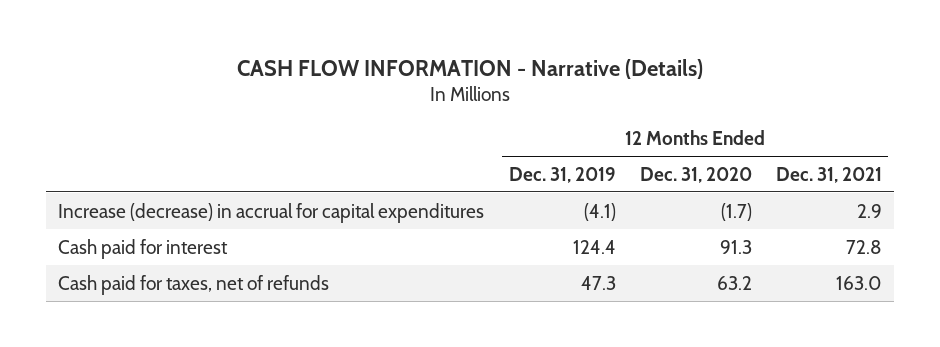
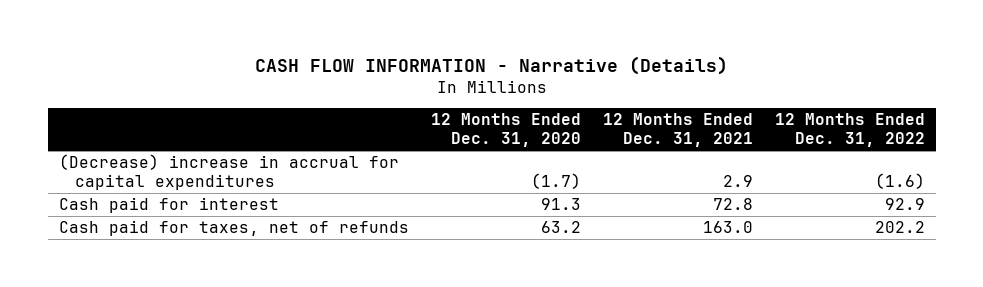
[508,166,616,183] Dec. 31, 2019 -> none
none -> [774,113,925,148] 12 Months Ended Dec. 31, 2022
[58,202,485,223] Increase (decrease) in accrual for capital expenditures -> [58,154,399,191] (Decrease) increase in accrual for capital expenditures

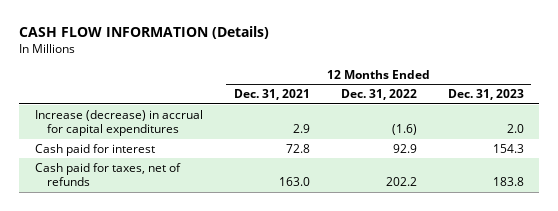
[254,55,728,75] CASH FLOW INFORMATION - Narrative (Details) -> [19,26,270,40] CASH FLOW INFORMATION (Details)
[430,113,581,148] 12 Months Ended Dec. 31, 2020 -> none
none -> [447,89,524,101] Dec. 31, 2023
[58,154,399,191] (Decrease) increase in accrual for capital expenditures -> [34,109,203,137] Increase (decrease) in accrual for capital expenditures

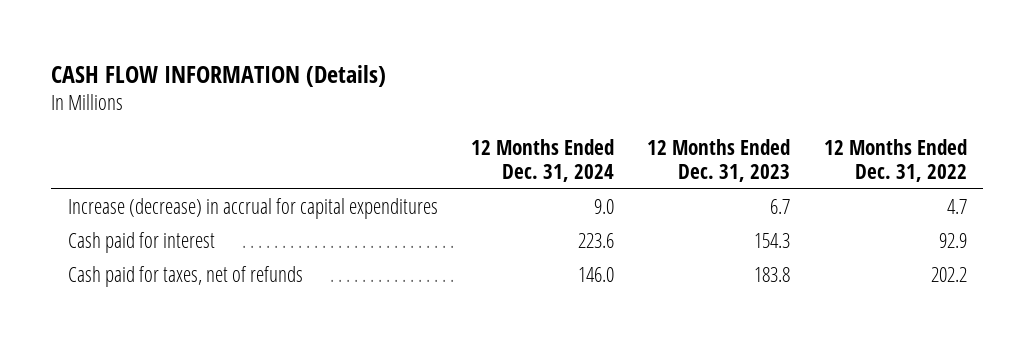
[233,89,310,101] Dec. 31, 2021 -> none
none -> [470,138,614,183] 12 Months Ended Dec. 31, 2024
[391,124,417,136] (1.6) -> [946,199,967,215] 4.7
[506,124,524,134] 2.0 -> [770,199,791,215] 6.7

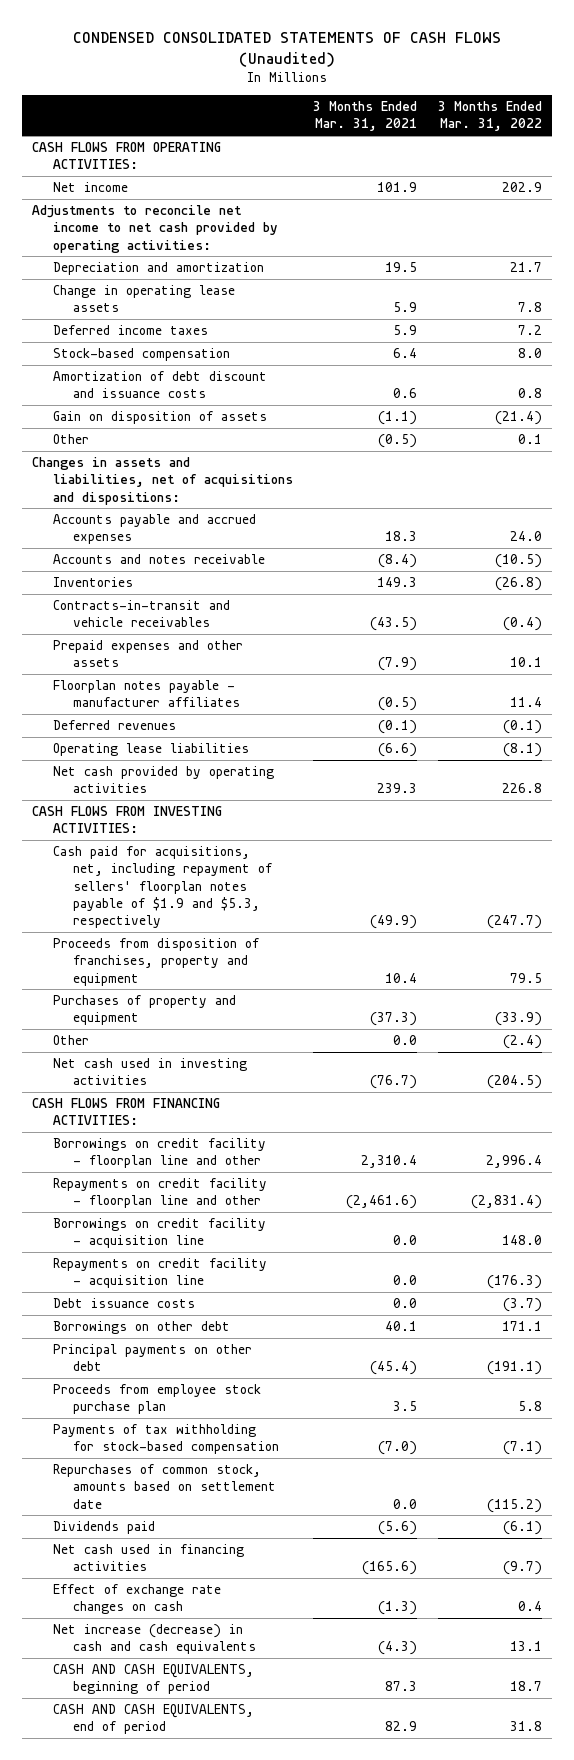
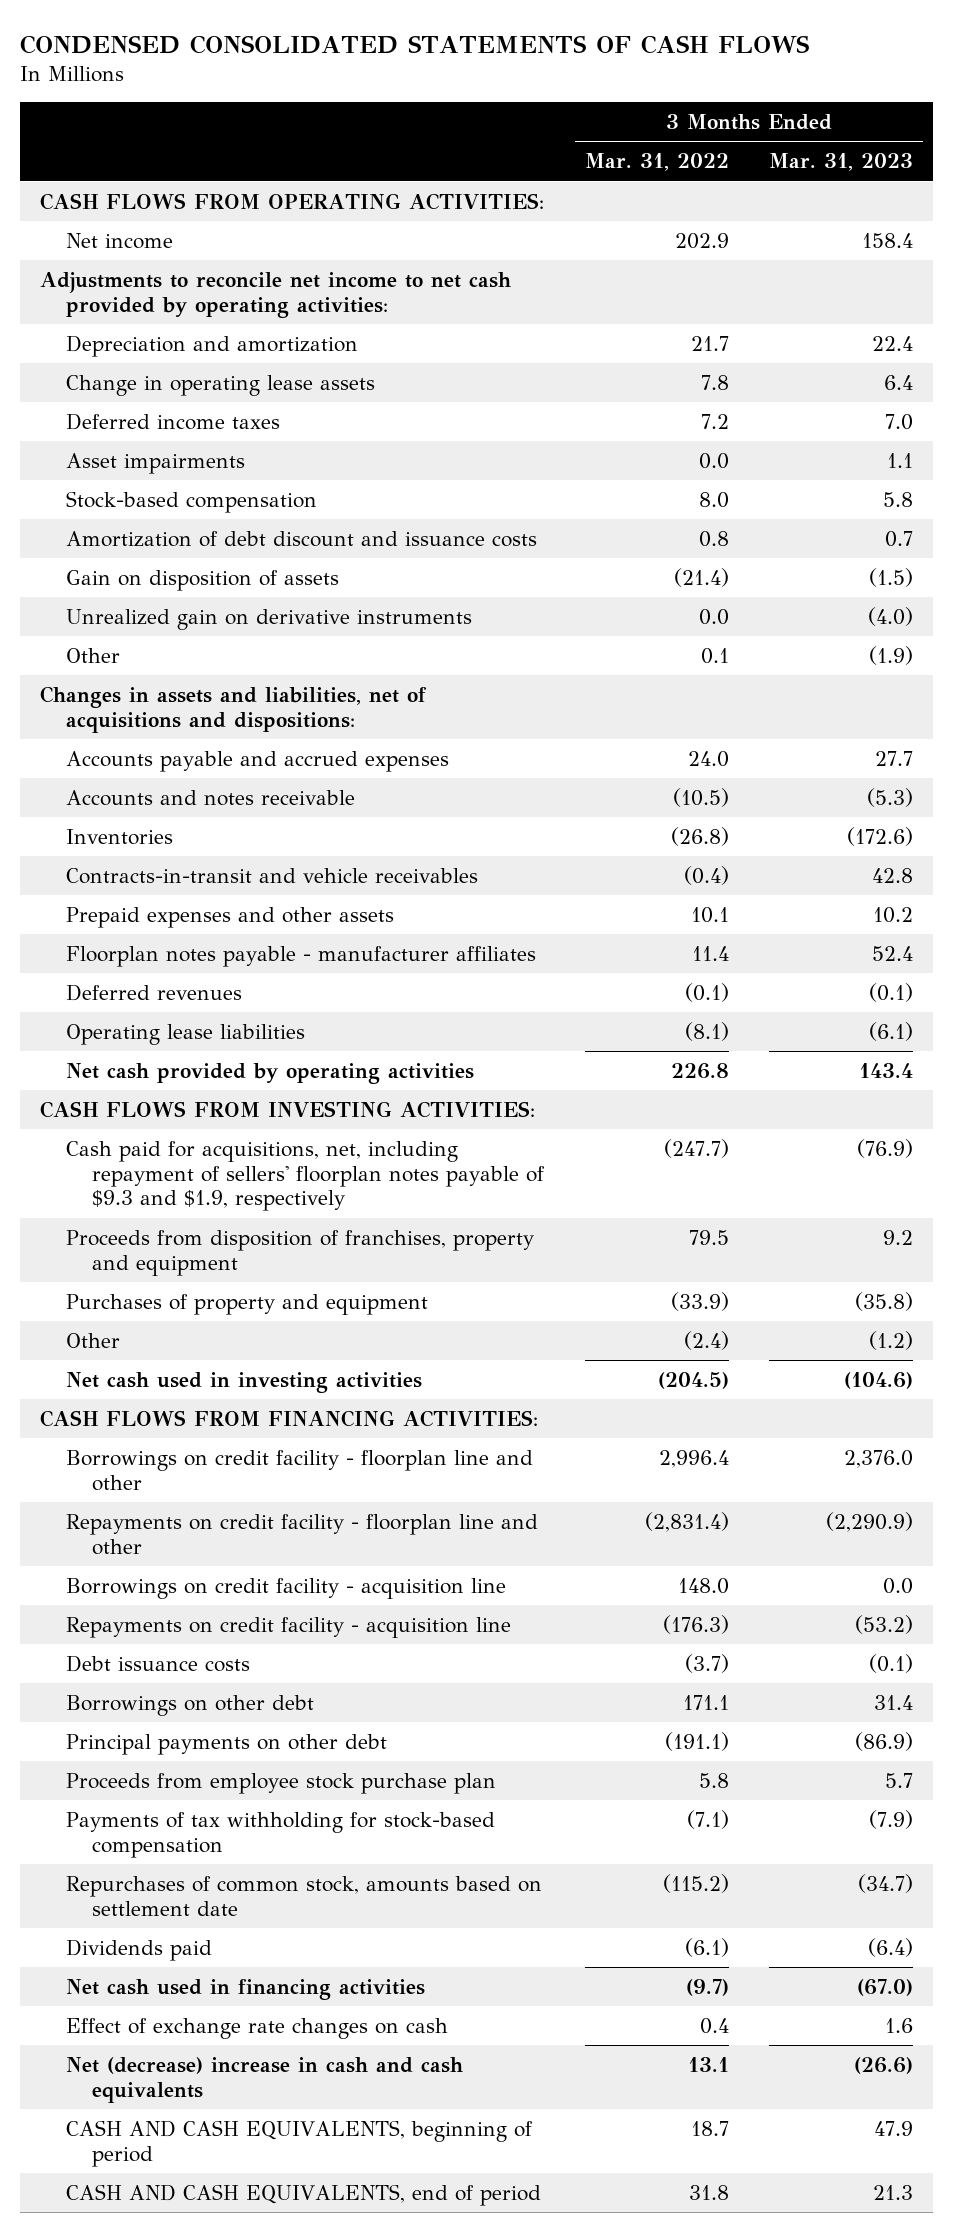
[73,31,502,67] CONDENSED CONSOLIDATED STATEMENTS OF CASH FLOWS (Unaudited) -> [19,34,809,54] CONDENSED CONSOLIDATED STATEMENTS OF CASH FLOWS
[313,101,418,132] 3 Months Ended Mar. 31, 2021 -> none
none -> [768,153,913,172] Mar. 31, 2023
none -> [66,452,246,474] Asset impairments
none -> [66,608,473,630] Unrealized gain on derivative instruments
[52,846,273,928] Cash paid for acquisitions, net, including repayment of sellers' floorplan notes payable of $1.9 and $5.3, respectively -> [66,1140,546,1212] Cash paid for acquisitions, net, including repayment of sellers' floorplan notes payable of $9.3 and $1.9, respectively
[52,1624,257,1655] Net increase (decrease) in cash and cash equivalents -> [66,2056,464,2103] Net (decrease) increase in cash and cash equivalents

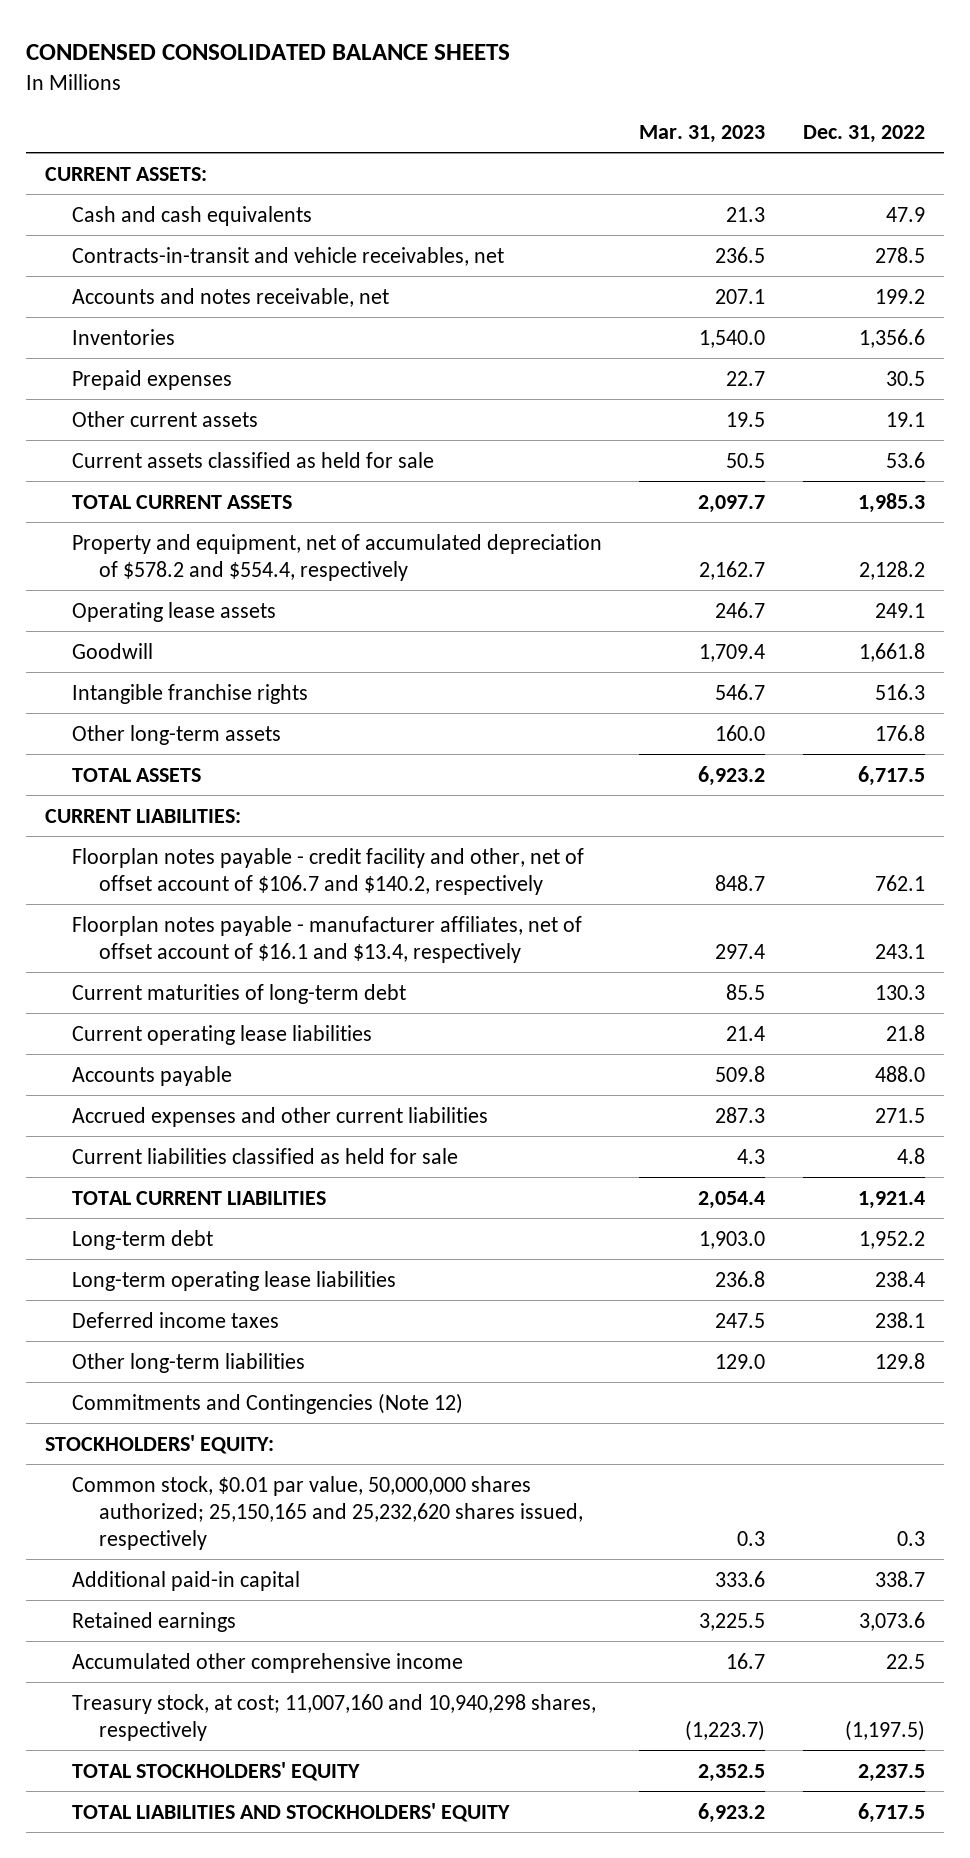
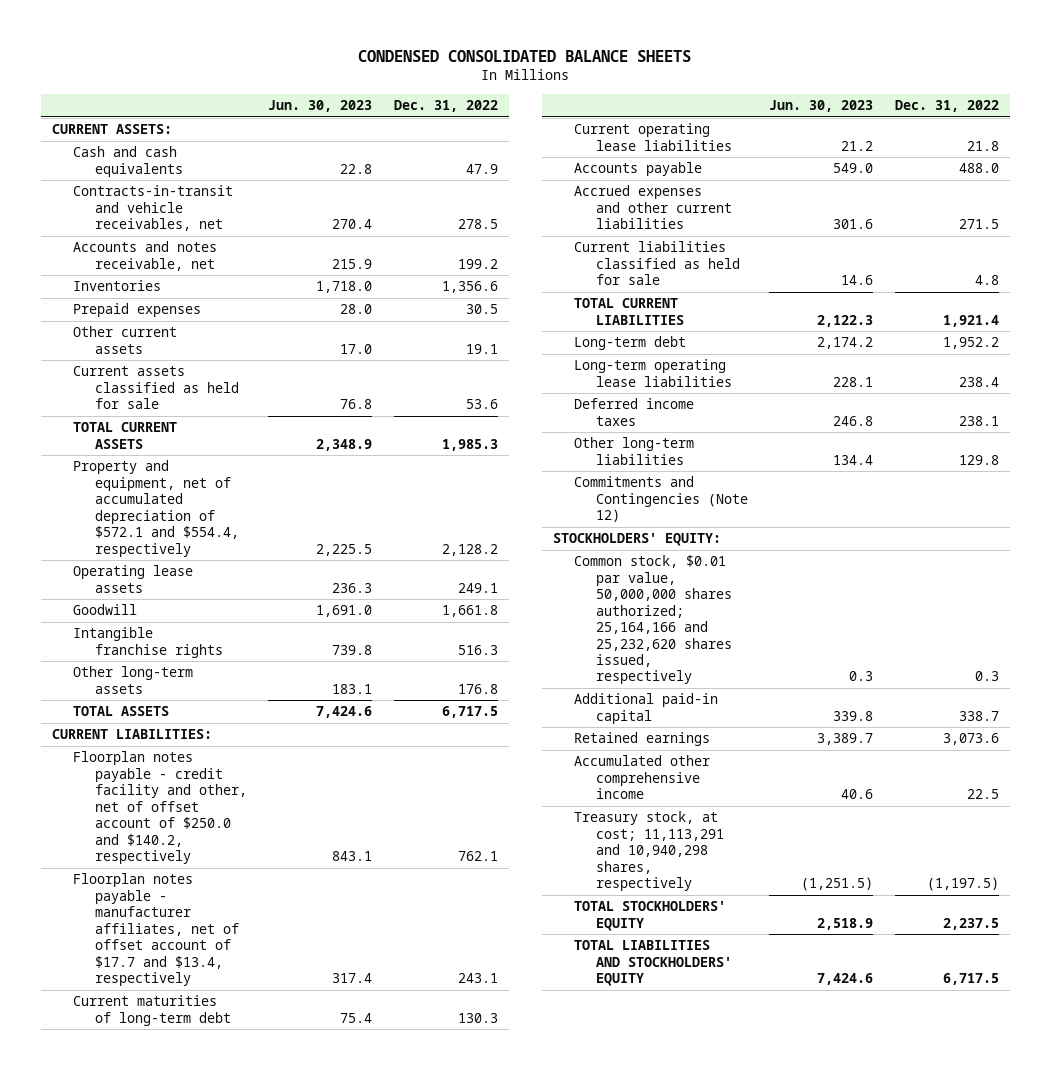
[639,125,766,144] Mar. 31, 2023 -> none
none -> [268,100,373,113] Jun. 30, 2023
[71,533,602,581] Property and equipment, net of accumulated depreciation of $578.2 and $554.4, respectively -> [73,460,239,557] Property and equipment, net of accumulated depreciation of $572.1 and $554.4, respectively
[71,847,584,895] Floorplan notes payable - credit facility and other, net of offset account of $106.7 and $140.2, respectively -> [73,751,247,864] Floorplan notes payable - credit facility and other, net of offset account of $250.0 and $140.2, respectively
[71,915,582,963] Floorplan notes payable - manufacturer affiliates, net of offset account of $16.1 and $13.4, respectively -> [73,873,239,986] Floorplan notes payable - manufacturer affiliates, net of offset account of $17.7 and $13.4, respectively
[71,1475,583,1550] Common stock, $0.01 par value, 50,000,000 shares authorized; 25,150,165 and 25,232,620 shares issued, respectively -> [574,555,732,685] Common stock, $0.01 par value, 50,000,000 shares authorized; 25,164,166 and 25,232,620 shares issued, respectively
[71,1693,596,1741] Treasury stock, at cost; 11,007,160 and 10,940,298 shares, respectively -> [574,811,724,892] Treasury stock, at cost; 11,113,291 and 10,940,298 shares, respectively

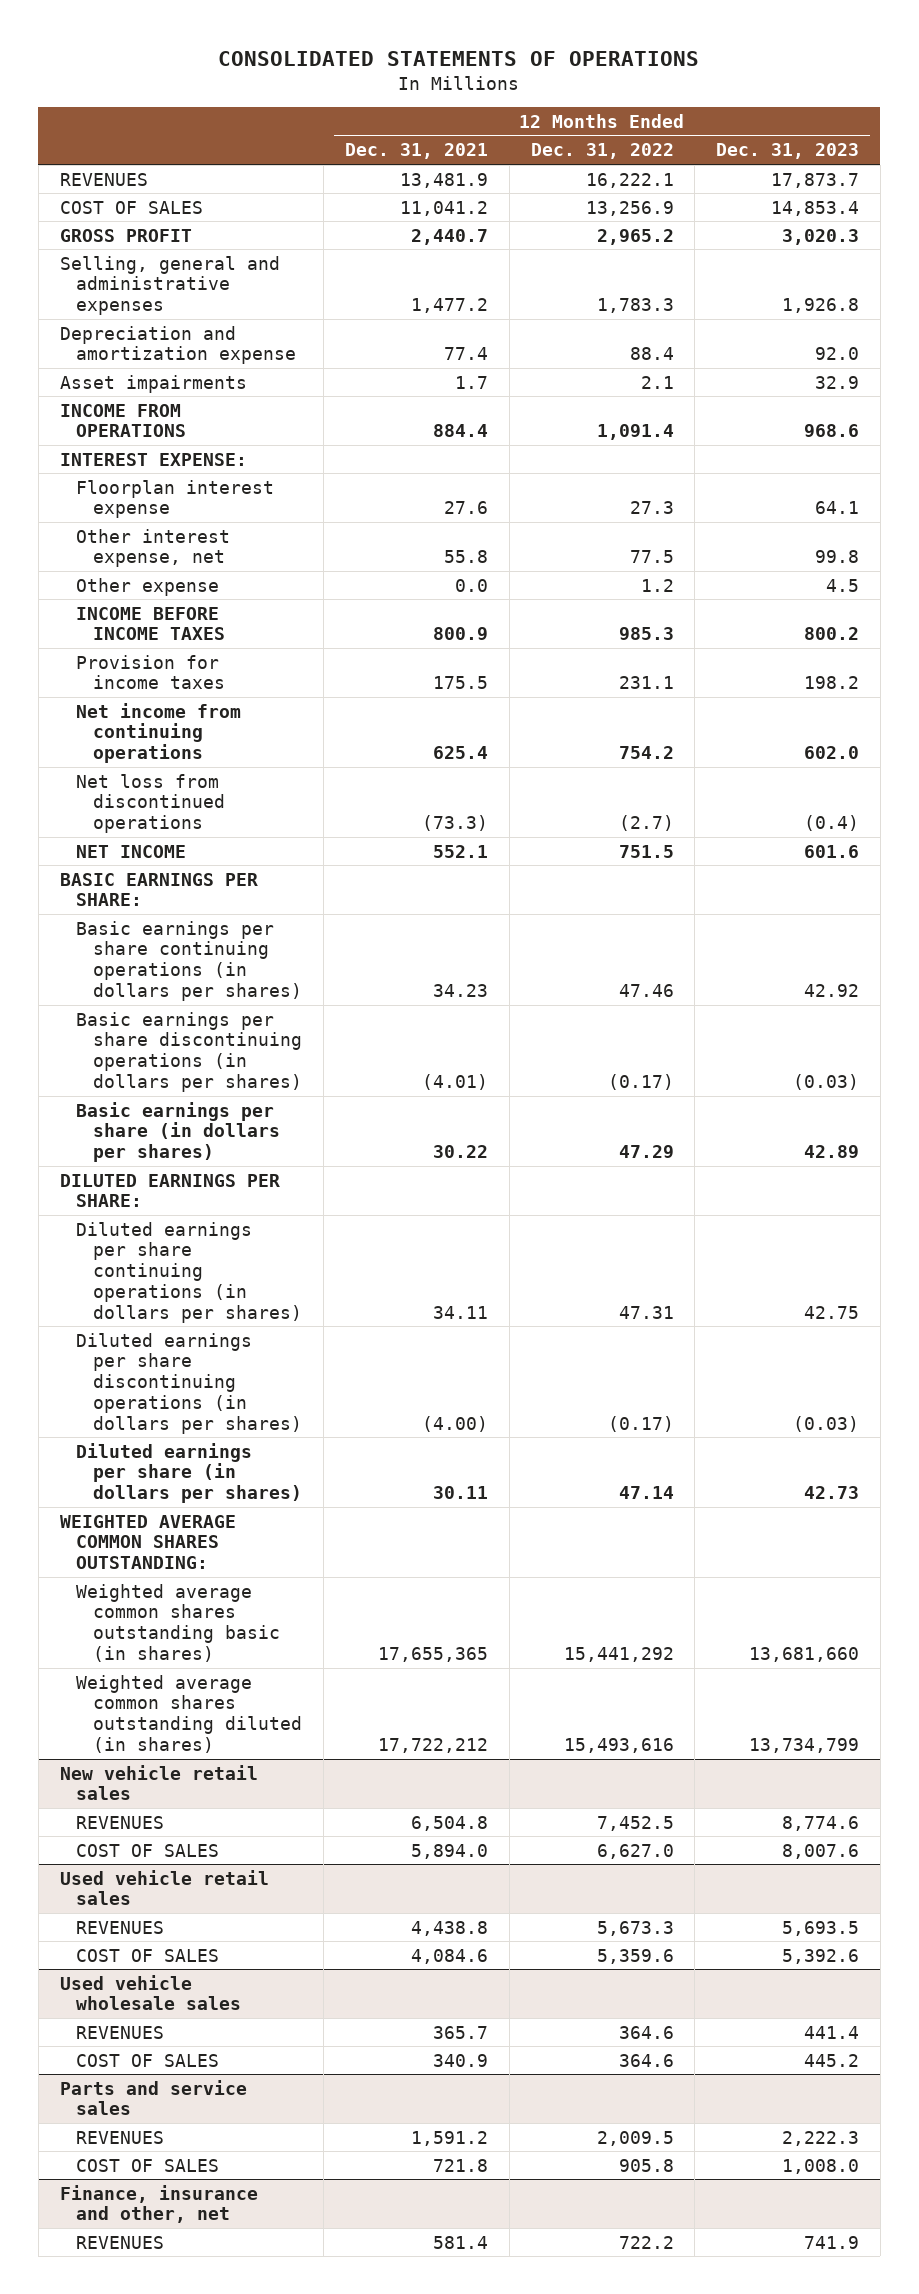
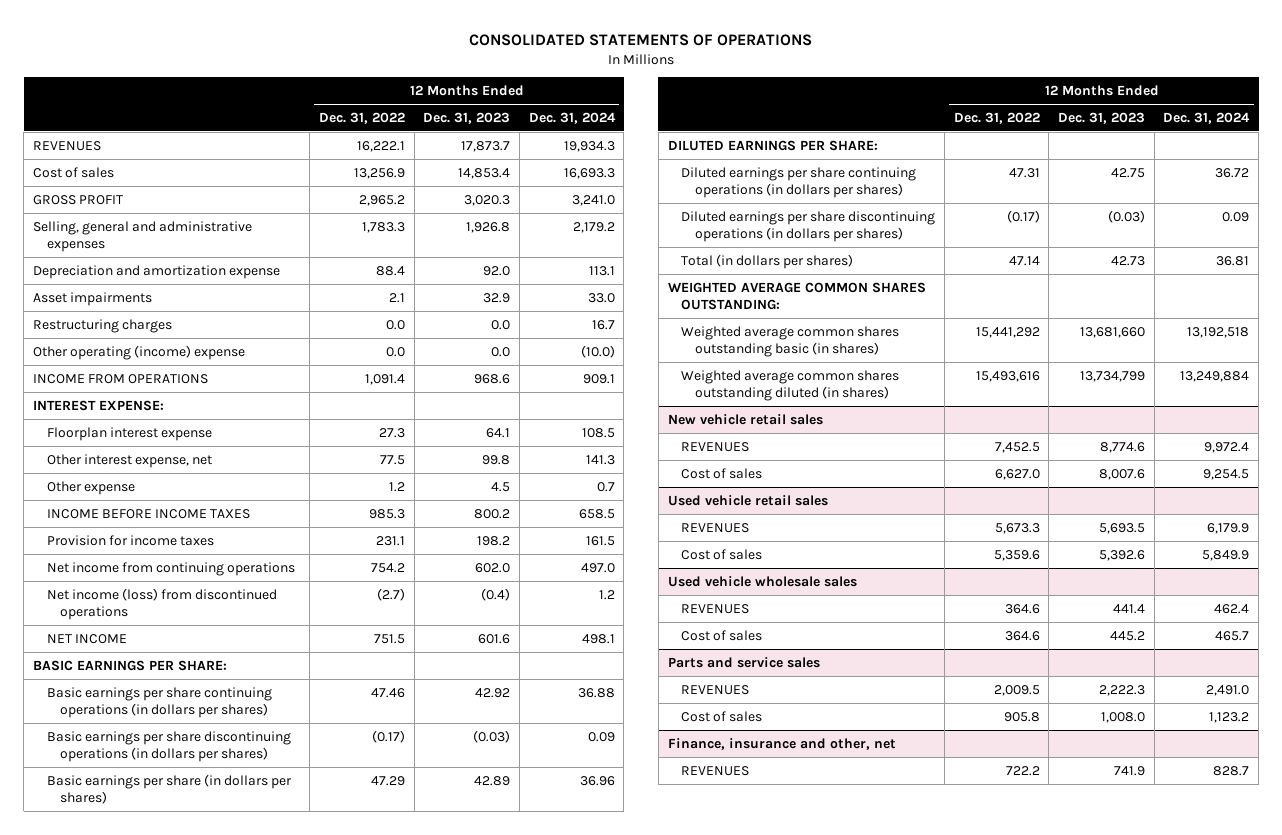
[344,143,488,160] Dec. 31, 2021 -> none
none -> [528,111,616,124] Dec. 31, 2024
[59,200,203,214] COST OF SALES -> [32,166,114,178] Cost of sales
none -> [32,318,172,333] Restructuring charges
none -> [32,344,245,360] Other operating (income) expense
[76,773,226,834] Net loss from discontinued operations -> [46,587,277,621] Net income (loss) from discontinued operations
[76,1442,303,1504] Diluted earnings per share (in dollars per shares) -> [681,253,854,269] Total (in dollars per shares)
[76,1843,220,1857] COST OF SALES -> [681,467,763,479] Cost of sales
[76,1948,220,1962] COST OF SALES -> [681,548,763,560] Cost of sales
[76,2053,220,2067] COST OF SALES -> [681,629,763,641] Cost of sales
[76,2158,220,2172] COST OF SALES -> [681,710,763,722] Cost of sales

